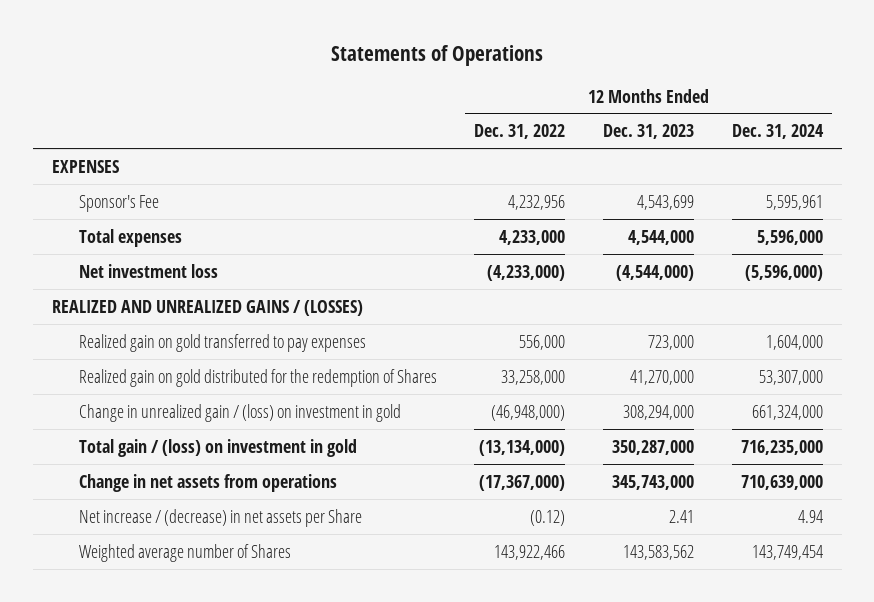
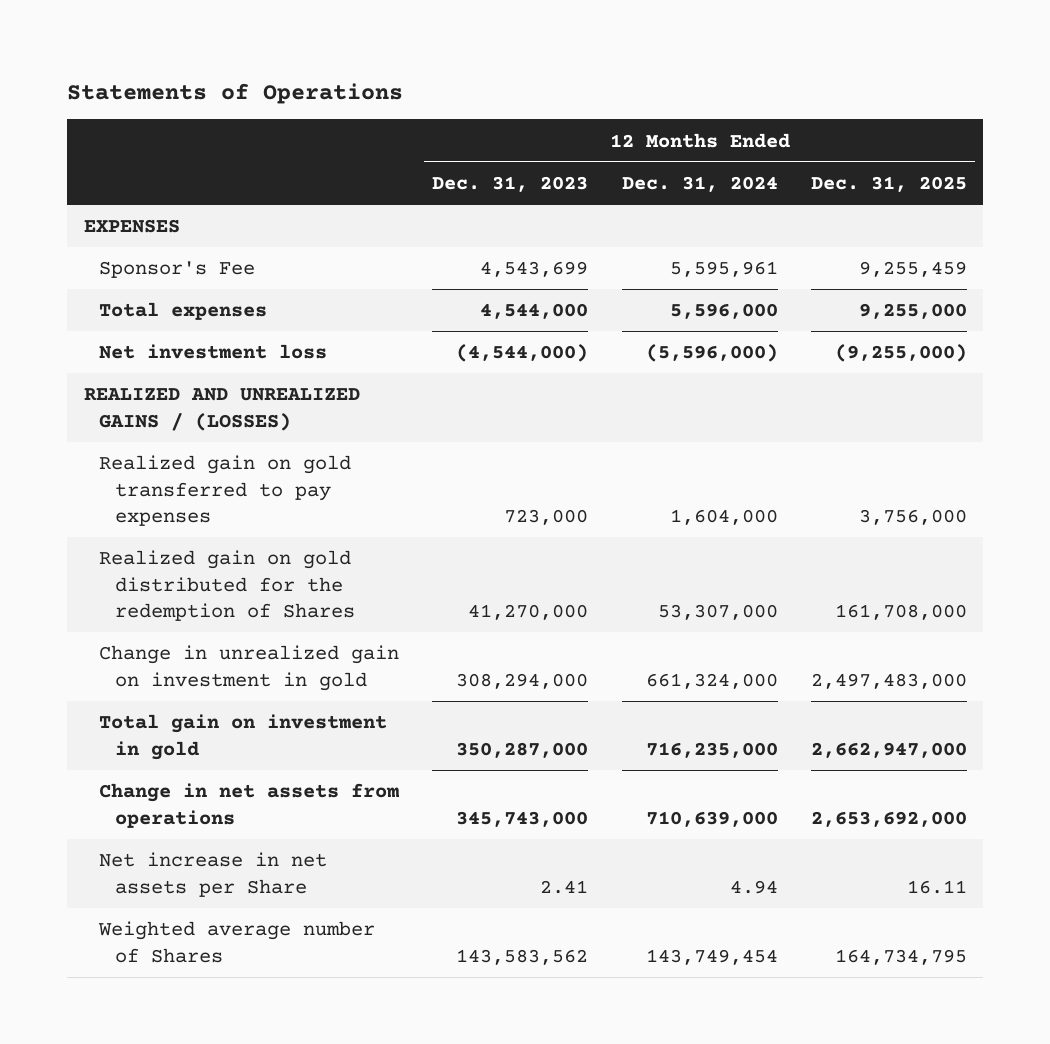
[474,124,566,140] Dec. 31, 2022 -> none
none -> [810,176,967,193] Dec. 31, 2025
[78,403,401,422] Change in unrealized gain / (loss) on investment in gold -> [99,645,400,691] Change in unrealized gain on investment in gold
[78,438,357,457] Total gain / (loss) on investment in gold -> [99,714,388,760] Total gain on investment in gold
[78,508,362,527] Net increase / (decrease) in net assets per Share -> [99,852,328,897] Net increase in net assets per Share

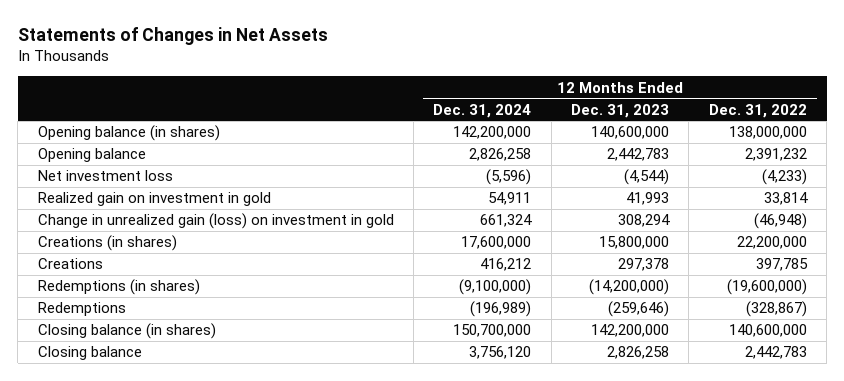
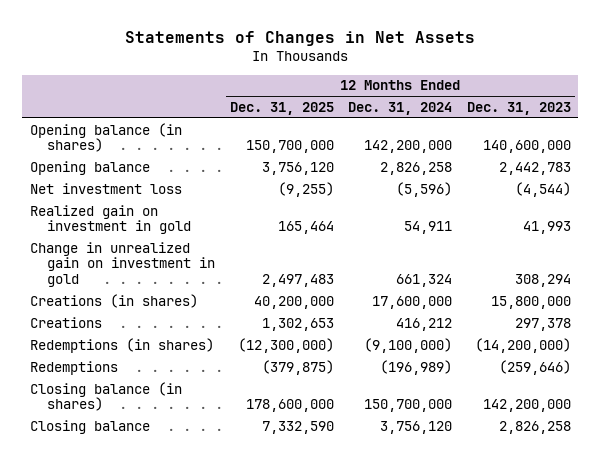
[708,103,807,118] Dec. 31, 2022 -> none
none -> [229,101,334,115] Dec. 31, 2025
[37,213,394,230] Change in unrealized gain (loss) on investment in gold -> [29,241,216,287] Change in unrealized gain on investment in gold

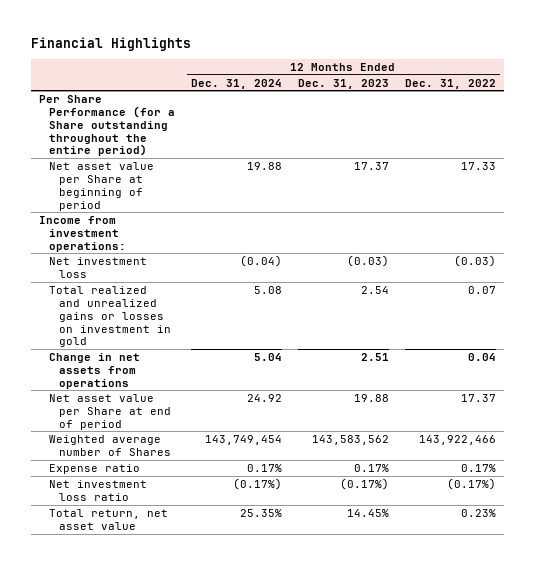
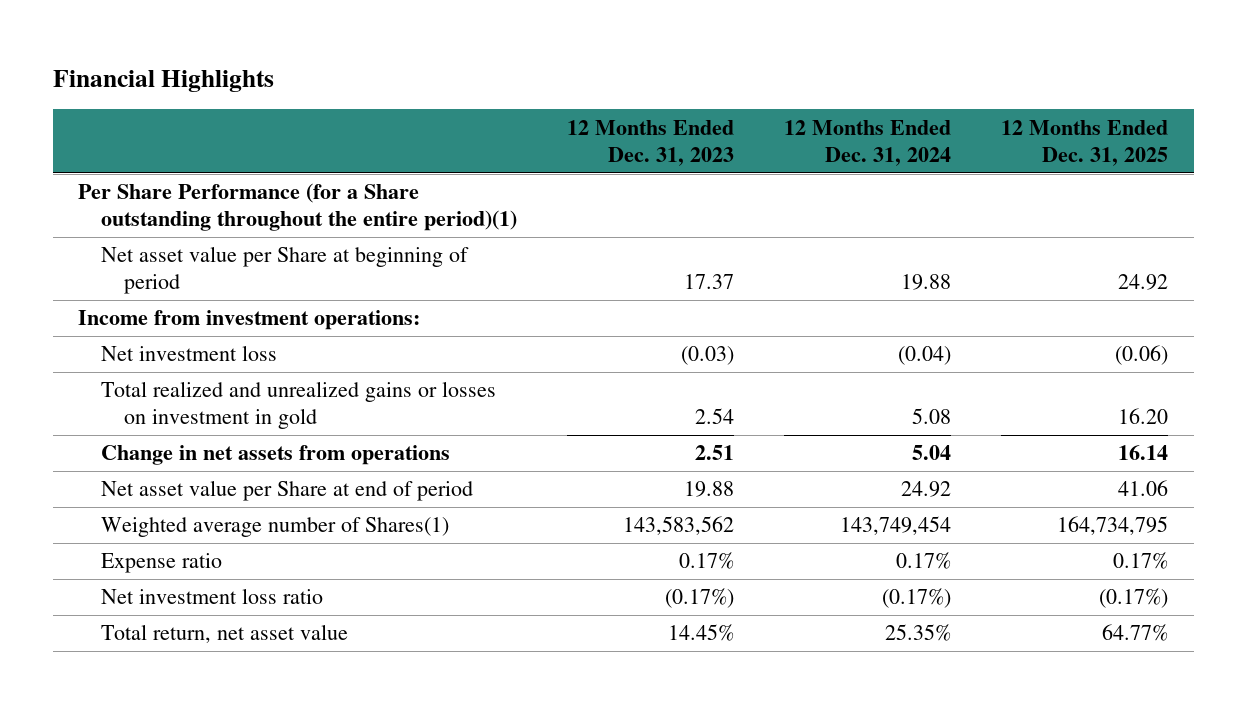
[404,78,496,89] Dec. 31, 2022 -> none
none -> [1001,119,1169,166] 12 Months Ended Dec. 31, 2025
[38,94,175,157] Per Share Performance (for a Share outstanding throughout the entire period) -> [77,183,517,232] Per Share Performance (for a Share outstanding throughout the entire period)(1)
[48,434,171,456] Weighted average number of Shares -> [100,517,449,538] Weighted average number of Shares(1)

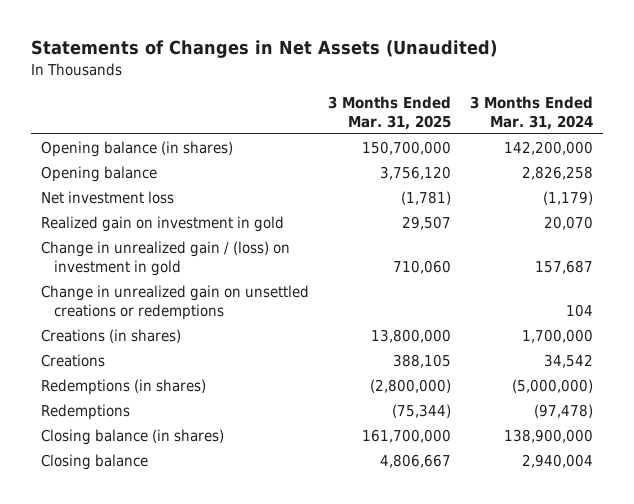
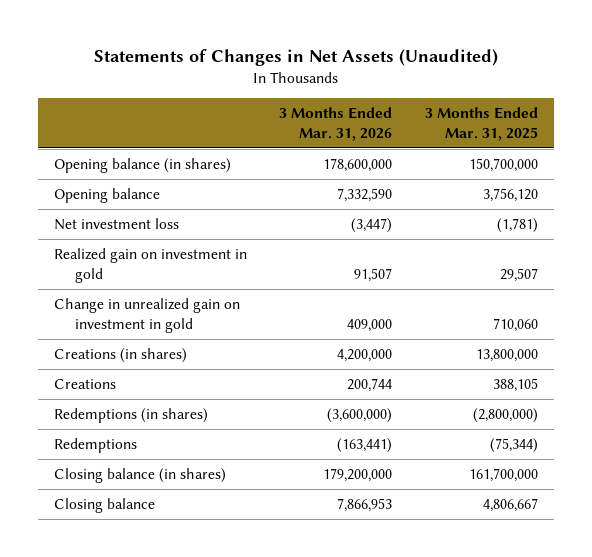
[470,95,594,130] 3 Months Ended Mar. 31, 2024 -> none
none -> [279,107,393,141] 3 Months Ended Mar. 31, 2026
[40,284,309,321] Change in unrealized gain on unsettled creations or redemptions -> none
[40,240,290,277] Change in unrealized gain / (loss) on investment in gold -> [53,297,240,333] Change in unrealized gain on investment in gold

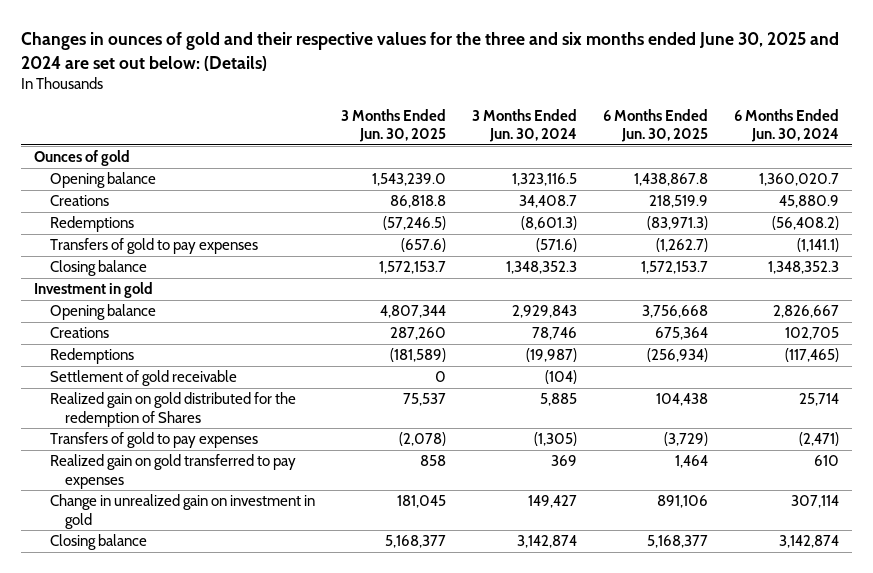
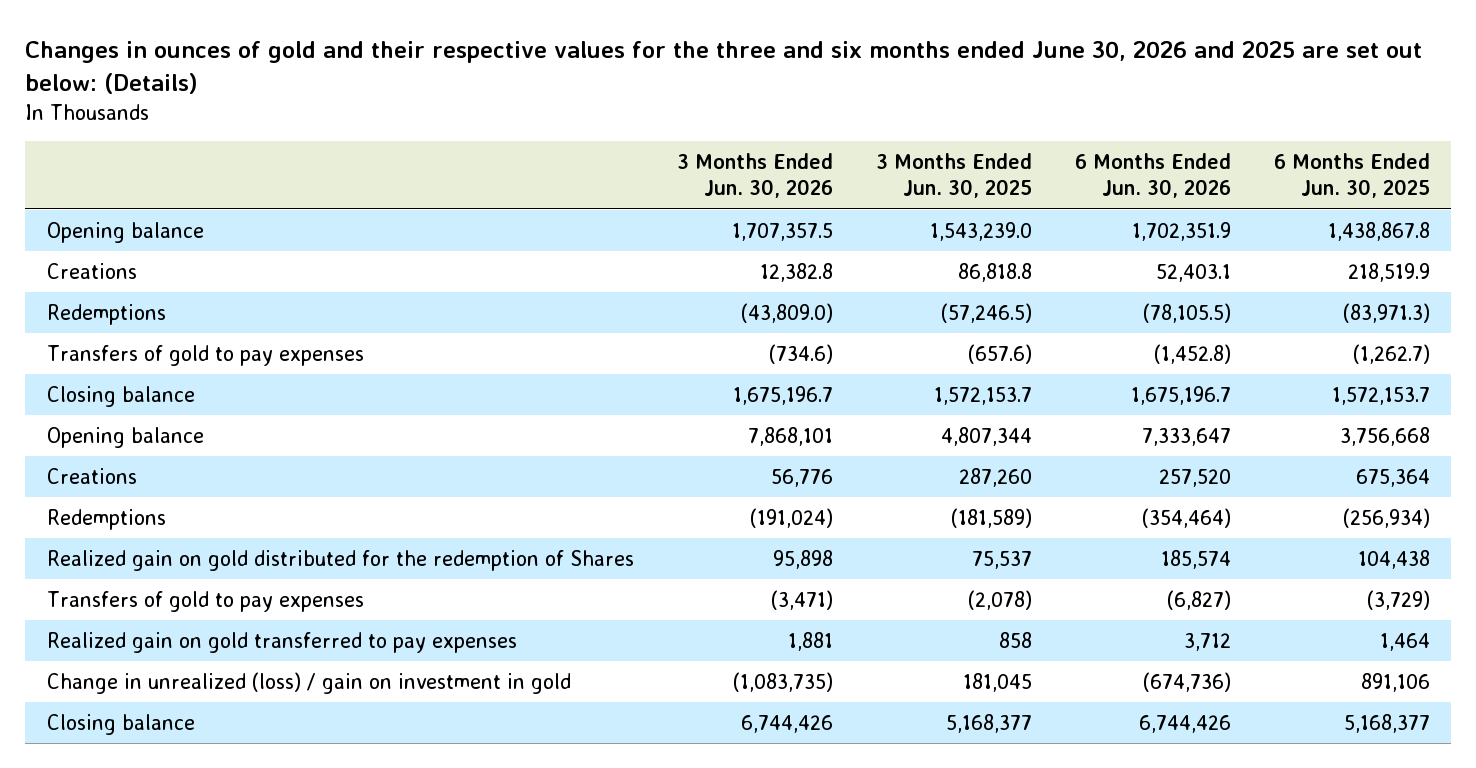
[21,31,840,71] Changes in ounces of gold and their respective values for the three and six months ended June 30, 2025 and 2024 are set out below: (Details) -> [25,41,1423,95] Changes in ounces of gold and their respective values for the three and six months ended June 30, 2026 and 2025 are set out below: (Details)
[471,108,577,143] 3 Months Ended Jun. 30, 2024 -> none
[733,108,839,143] 6 Months Ended Jun. 30, 2024 -> none
none -> [676,152,833,199] 3 Months Ended Jun. 30, 2026
none -> [1074,152,1231,199] 6 Months Ended Jun. 30, 2026
[34,150,131,167] Ounces of gold -> none
[34,282,154,299] Investment in gold -> none
[49,370,237,387] Settlement of gold receivable -> none
[49,494,315,529] Change in unrealized gain on investment in gold -> [46,671,571,694] Change in unrealized (loss) / gain on investment in gold

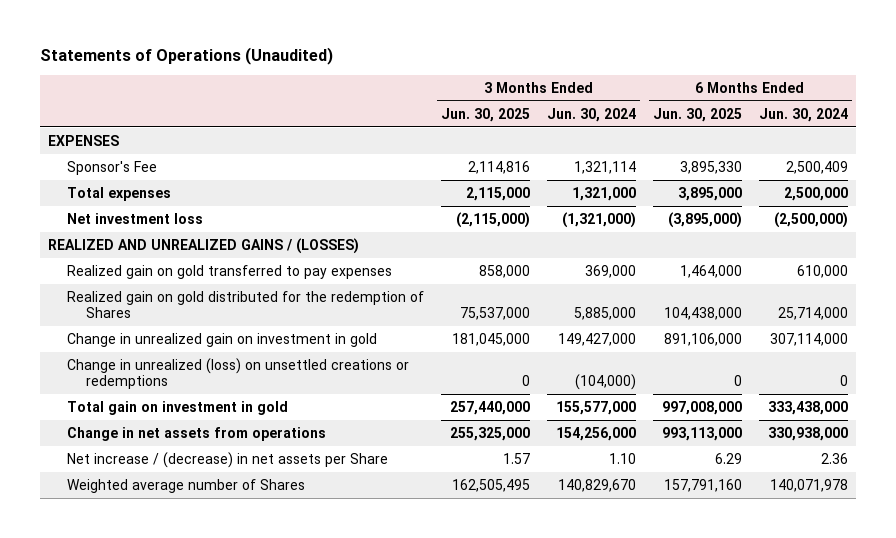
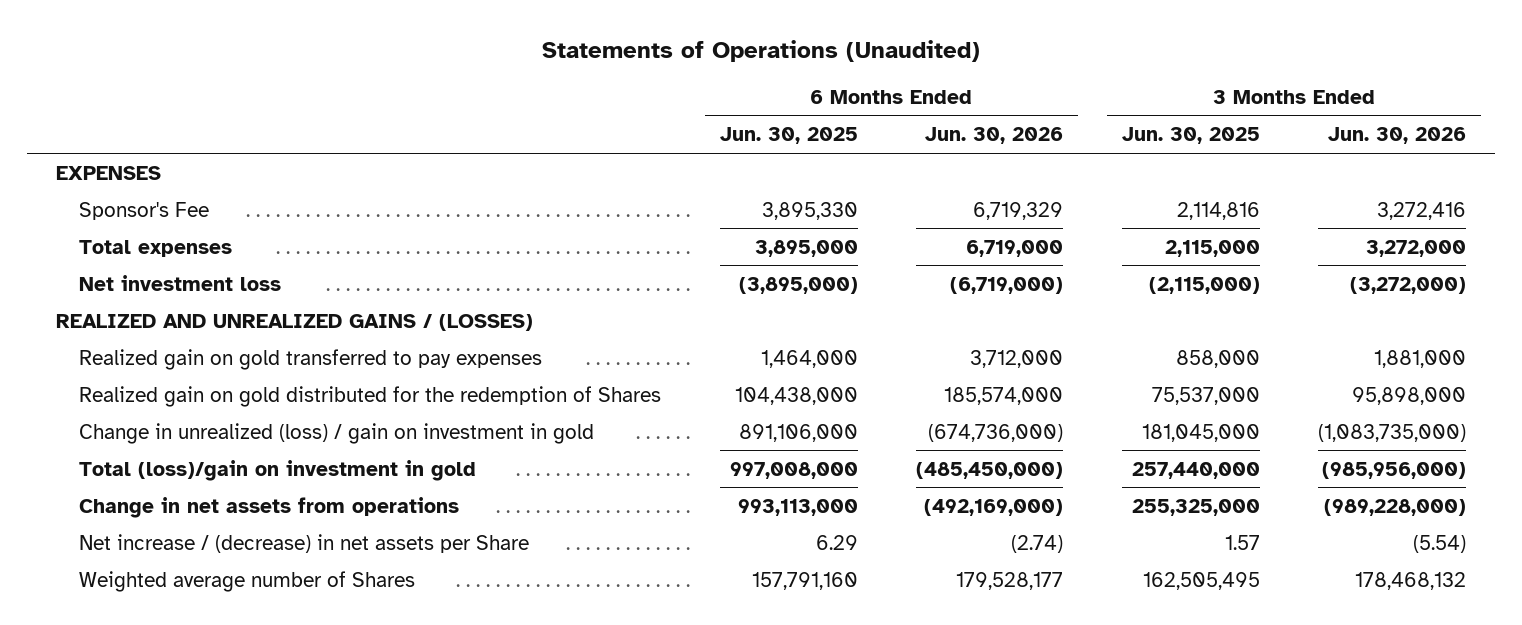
[547,107,637,122] Jun. 30, 2024 -> none
[758,107,848,122] Jun. 30, 2024 -> none
none -> [925,127,1064,145] Jun. 30, 2026
none -> [1327,127,1466,145] Jun. 30, 2026
[67,357,410,390] Change in unrealized (loss) on unsettled creations or redemptions -> none
[67,332,378,347] Change in unrealized gain on investment in gold -> [79,422,595,444] Change in unrealized (loss) / gain on investment in gold
[67,400,289,415] Total gain on investment in gold -> [79,459,477,481] Total (loss)/gain on investment in gold

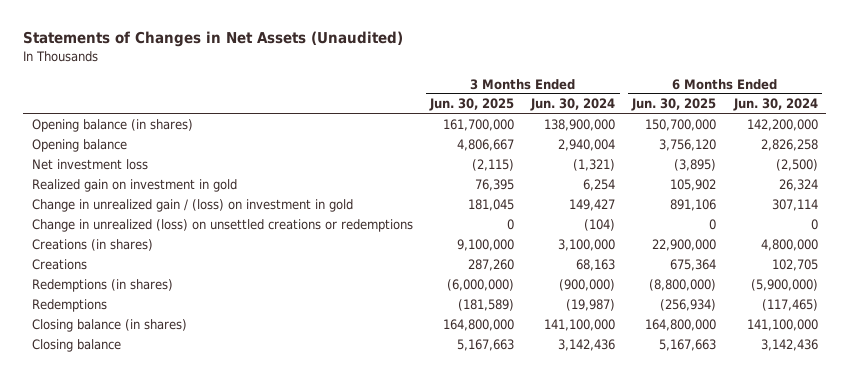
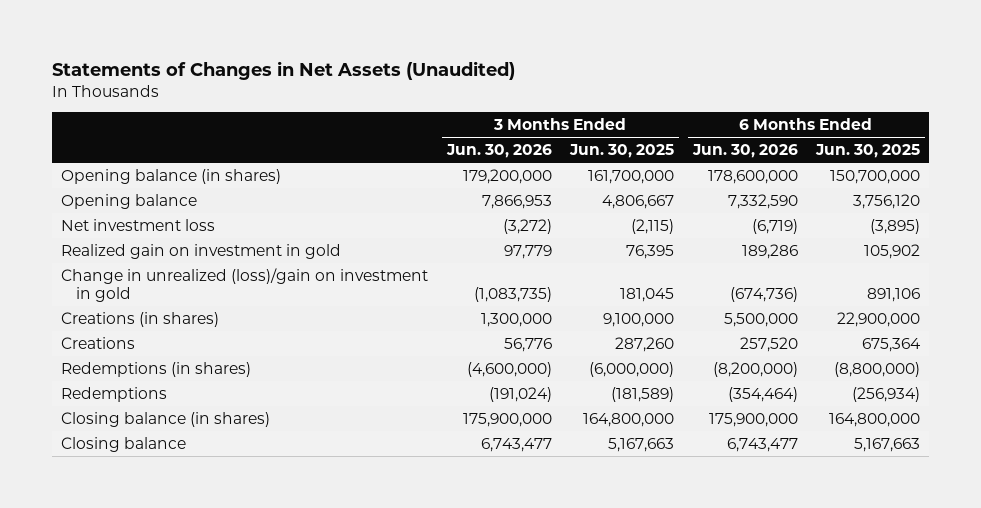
[530,98,616,112] Jun. 30, 2024 -> none
[732,98,818,112] Jun. 30, 2024 -> none
none -> [445,144,552,159] Jun. 30, 2026
none -> [691,144,798,159] Jun. 30, 2026
[31,218,413,232] Change in unrealized (loss) on unsettled creations or redemptions -> none
[31,198,353,212] Change in unrealized gain / (loss) on investment in gold -> [61,267,429,303] Change in unrealized (loss)/gain on investment in gold

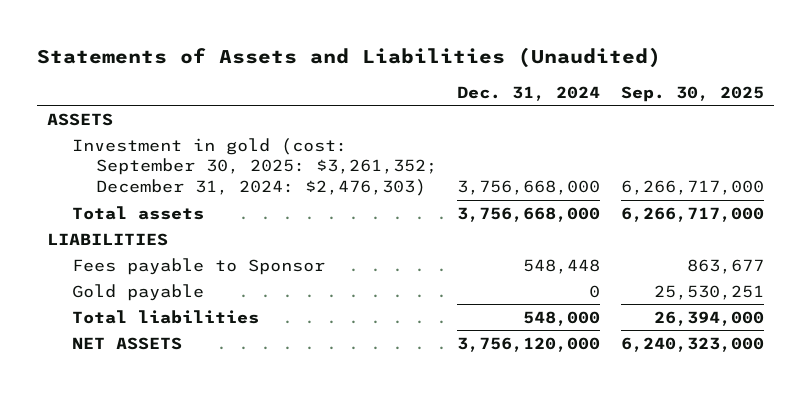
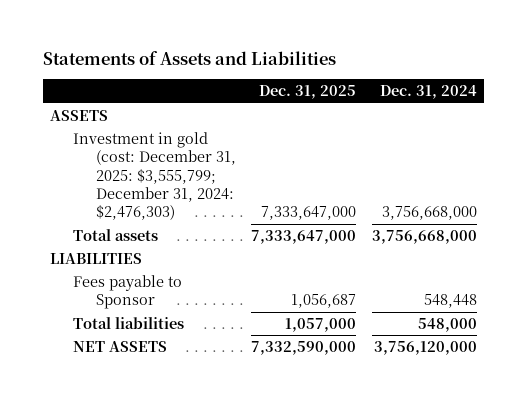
[37,46,662,68] Statements of Assets and Liabilities (Unaudited) -> [42,50,336,65] Statements of Assets and Liabilities
[620,85,764,102] Sep. 30, 2025 -> none
none -> [259,85,357,100] Dec. 31, 2025
[71,137,438,197] Investment in gold (cost: September 30, 2025: $3,261,352; December 31, 2024: $2,476,303) -> [73,131,237,221] Investment in gold (cost: December 31, 2025: $3,555,799; December 31, 2024: $2,476,303)
[71,283,204,301] Gold payable -> none

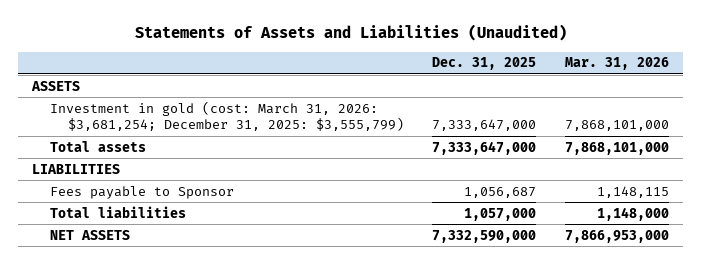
[42,50,336,65] Statements of Assets and Liabilities -> [134,24,567,42] Statements of Assets and Liabilities (Unaudited)
[379,85,477,100] Dec. 31, 2024 -> none
none -> [565,57,670,71] Mar. 31, 2026
[73,131,237,221] Investment in gold (cost: December 31, 2025: $3,555,799; December 31, 2024: $2,476,303) -> [50,100,404,132] Investment in gold (cost: March 31, 2026: $3,681,254; December 31, 2025: $3,555,799)

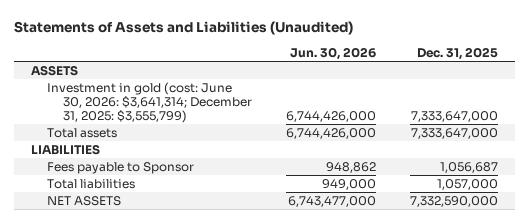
[565,57,670,71] Mar. 31, 2026 -> none
none -> [289,46,376,60] Jun. 30, 2026
[50,100,404,132] Investment in gold (cost: March 31, 2026: $3,681,254; December 31, 2025: $3,555,799) -> [46,81,252,123] Investment in gold (cost: June 30, 2026: $3,641,314; December 31, 2025: $3,555,799)

